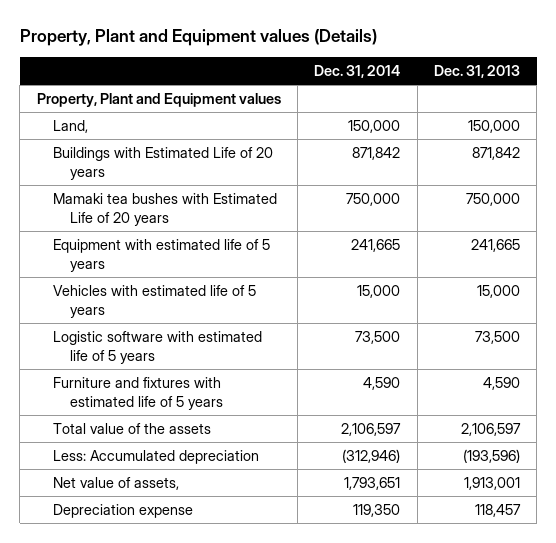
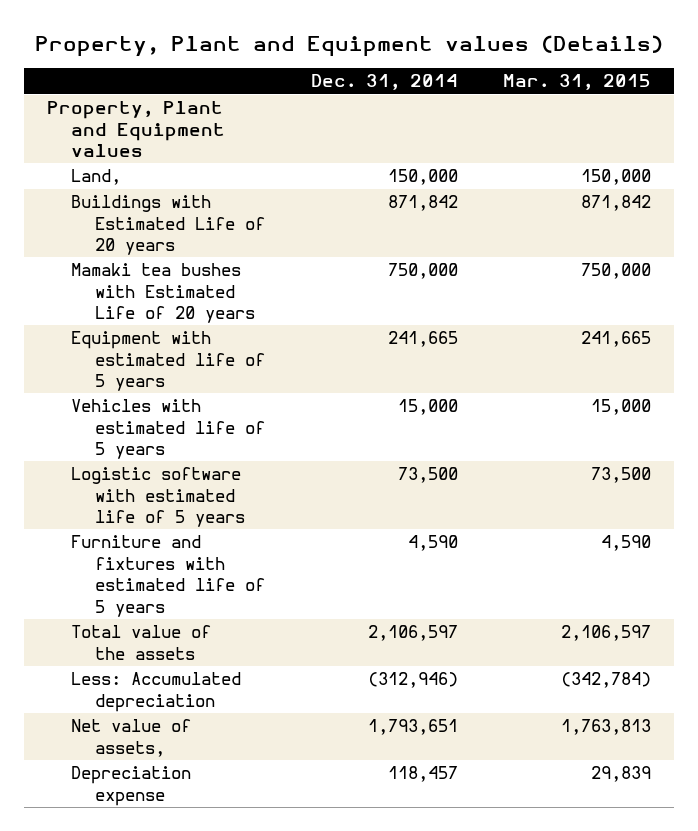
[433,64,520,78] Dec. 31, 2013 -> none
none -> [503,74,652,91] Mar. 31, 2015
[353,503,401,517] 119,350 -> [387,766,458,783] 118,457

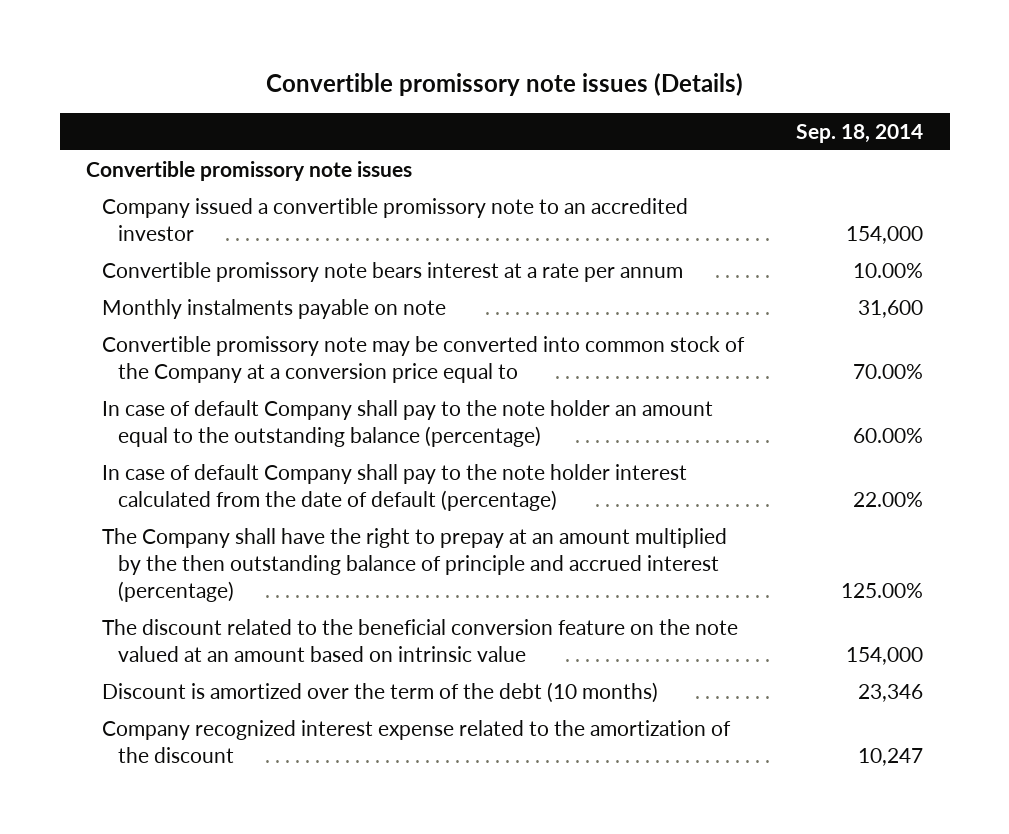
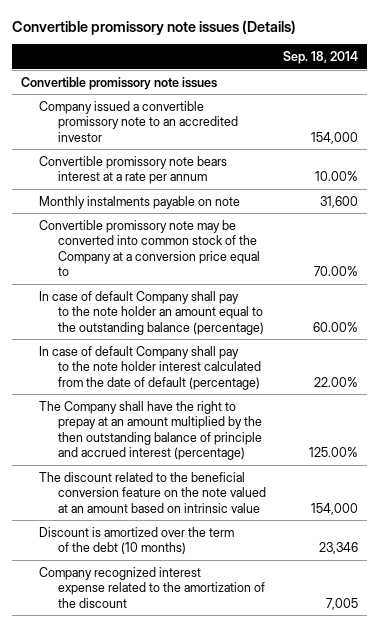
[858,747,924,766] 10,247 -> [326,597,359,610] 7,005

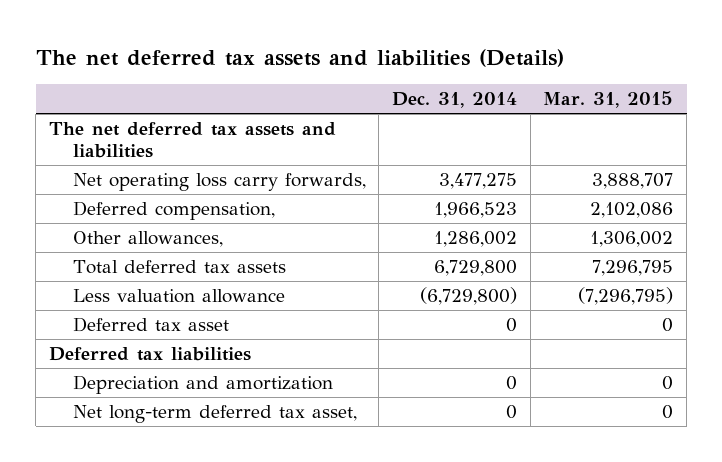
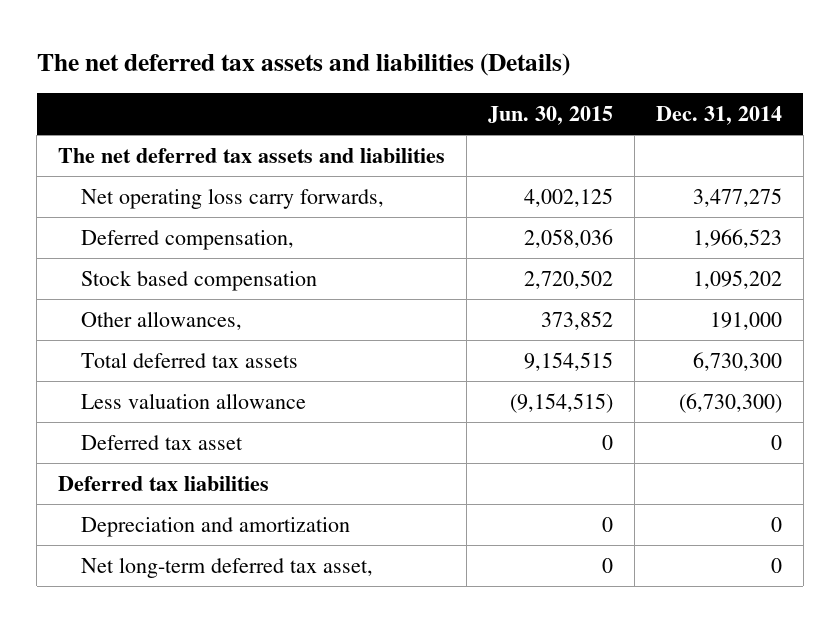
[543,91,674,109] Mar. 31, 2015 -> none
none -> [488,105,614,125] Jun. 30, 2015
none -> [80,269,317,291] Stock based compensation
[434,231,518,248] 1,286,002 -> [709,311,782,330] 191,000
[434,260,518,277] 6,729,800 -> [692,351,782,371] 6,730,300
[420,287,518,306] (6,729,800) -> [678,392,782,413] (6,730,300)

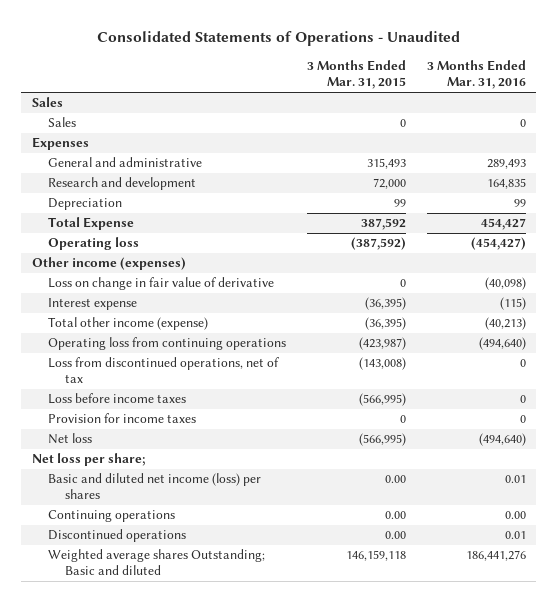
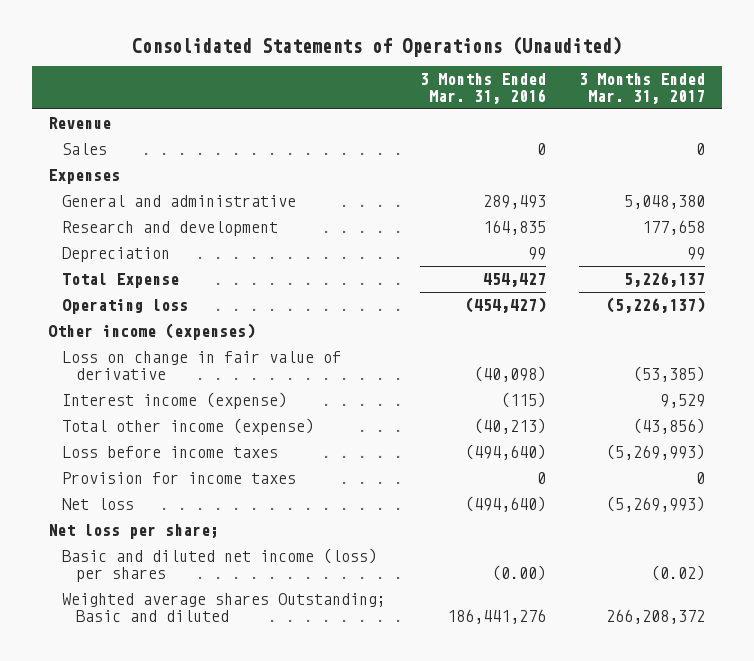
[96,31,460,47] Consolidated Statements of Operations - Unaudited -> [131,35,622,57] Consolidated Statements of Operations (Unaudited)
[307,60,407,90] 3 Months Ended Mar. 31, 2015 -> none
none -> [579,73,706,105] 3 Months Ended Mar. 31, 2017
[31,97,63,108] Sales -> none
none -> [48,117,112,130] Revenue
[48,298,138,311] Interest expense -> [62,392,288,410] Interest income (expense)
[48,337,287,351] Operating loss from continuing operations -> none
[48,357,280,384] Loss from discontinued operations, net of tax -> none
[519,395,526,404] 0 -> [464,444,546,461] (494,640)
[48,510,176,523] Continuing operations -> none
[48,529,187,543] Discontinued operations -> none
[504,475,526,484] 0.01 -> [491,565,546,582] (0.00)

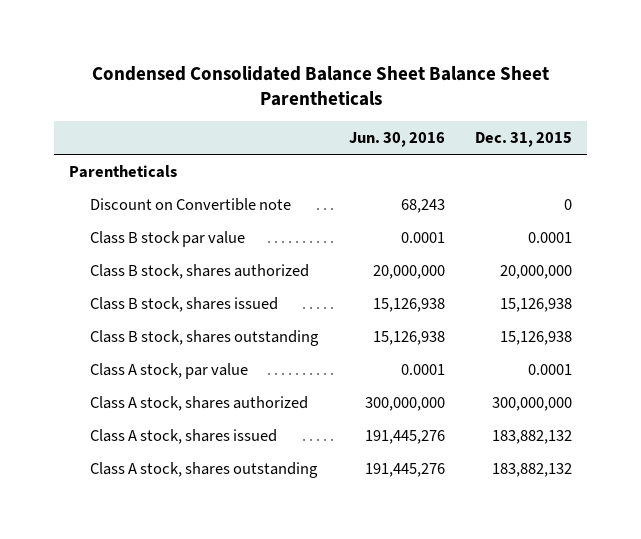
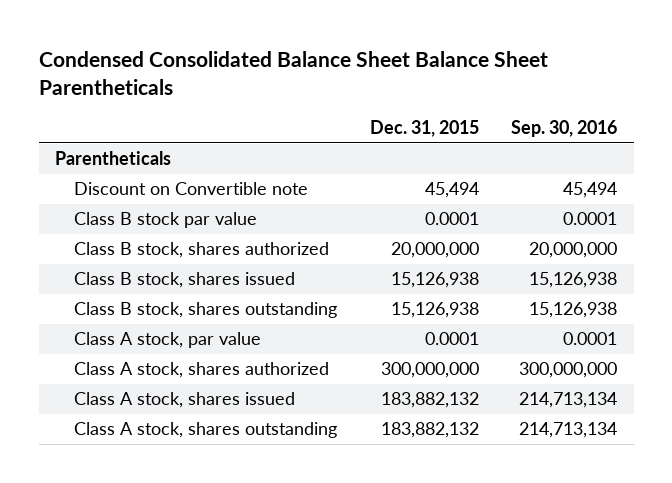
[348,132,445,148] Jun. 30, 2016 -> none
none -> [511,120,618,138] Sep. 30, 2016
[564,198,573,210] 0 -> [424,182,479,199] 45,494

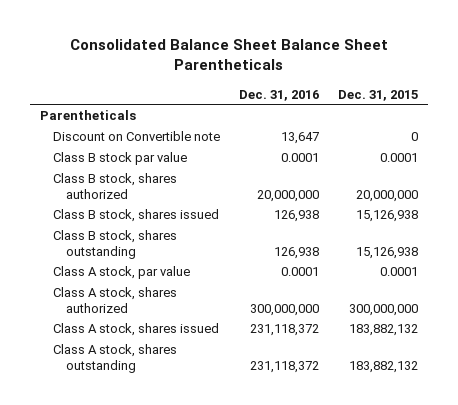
[38,50,548,95] Condensed Consolidated Balance Sheet Balance Sheet Parentheticals -> [69,39,388,71] Consolidated Balance Sheet Balance Sheet Parentheticals
[511,120,618,138] Sep. 30, 2016 -> none
none -> [239,89,320,101] Dec. 31, 2016
[424,182,479,199] 45,494 -> [411,132,419,142] 0

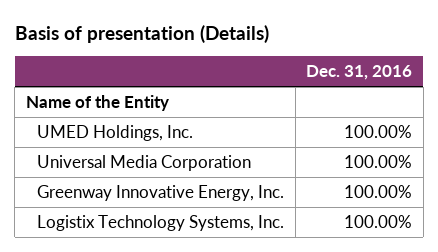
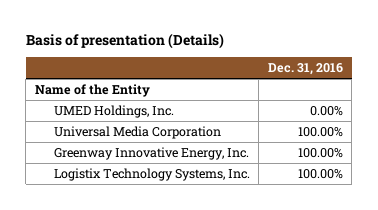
[344,124,413,138] 100.00% -> [309,105,343,116] 0.00%

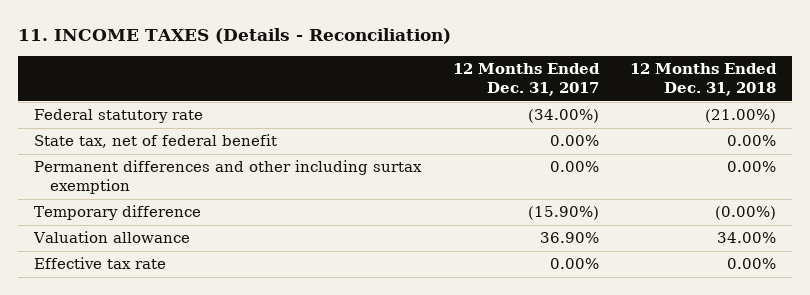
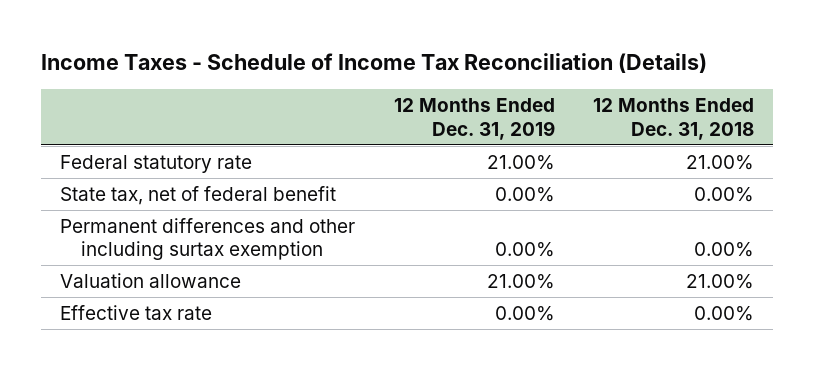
[18,28,452,45] 11. INCOME TAXES (Details - Reconciliation) -> [41,53,708,74] Income Taxes - Schedule of Income Tax Reconciliation (Details)
[452,63,600,96] 12 Months Ended Dec. 31, 2017 -> none
none -> [393,98,555,140] 12 Months Ended Dec. 31, 2019
[705,109,777,124] (21.00%) -> [686,154,755,170] 21.00%
[34,205,202,221] Temporary difference -> none
[717,232,777,244] 34.00% -> [686,273,755,289] 21.00%

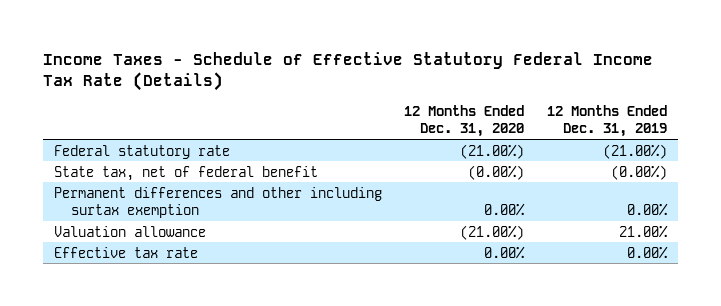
[41,53,708,74] Income Taxes - Schedule of Income Tax Reconciliation (Details) -> [43,51,654,92] Income Taxes - Schedule of Effective Statutory Federal Income Tax Rate (Details)
[593,98,755,140] 12 Months Ended Dec. 31, 2018 -> none
none -> [404,104,525,138] 12 Months Ended Dec. 31, 2020
[486,154,555,170] 21.00% -> [602,143,667,159] (21.00%)
[494,186,555,202] 0.00% -> [610,164,667,180] (0.00%)

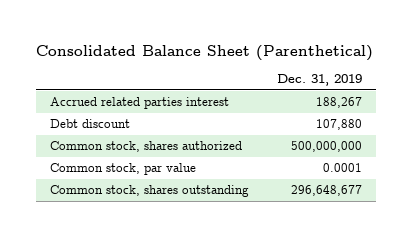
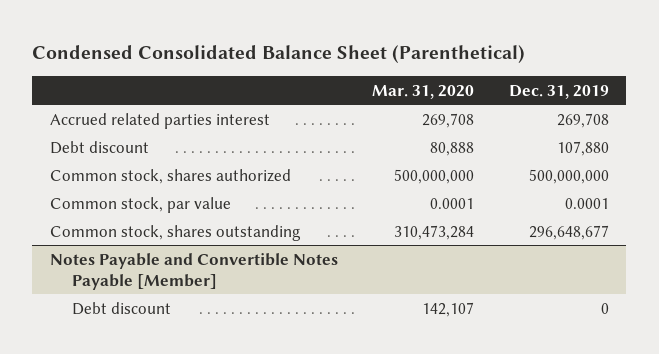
[35,44,373,61] Consolidated Balance Sheet (Parenthetical) -> [32,44,526,63] Condensed Consolidated Balance Sheet (Parenthetical)
none -> [372,84,475,99] Mar. 31, 2020
[315,97,362,109] 188,267 -> [556,112,609,128] 269,708
none -> [49,252,338,290] Notes Payable and Convertible Notes Payable [Member]
none -> [71,301,171,315] Debt discount

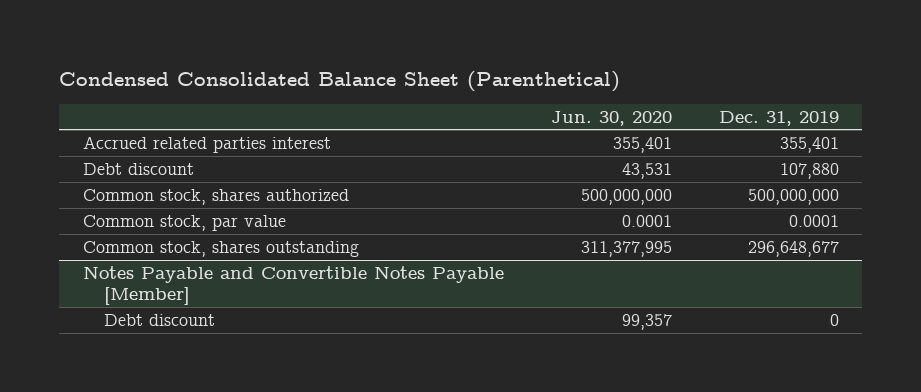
[372,84,475,99] Mar. 31, 2020 -> none
none -> [550,110,672,126] Jun. 30, 2020
[556,112,609,128] 269,708 -> [779,136,839,153] 355,401

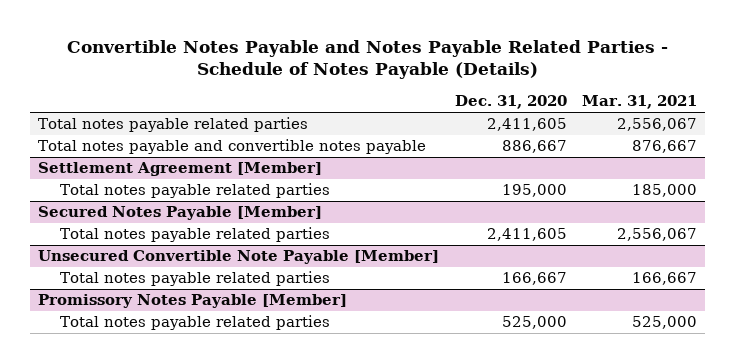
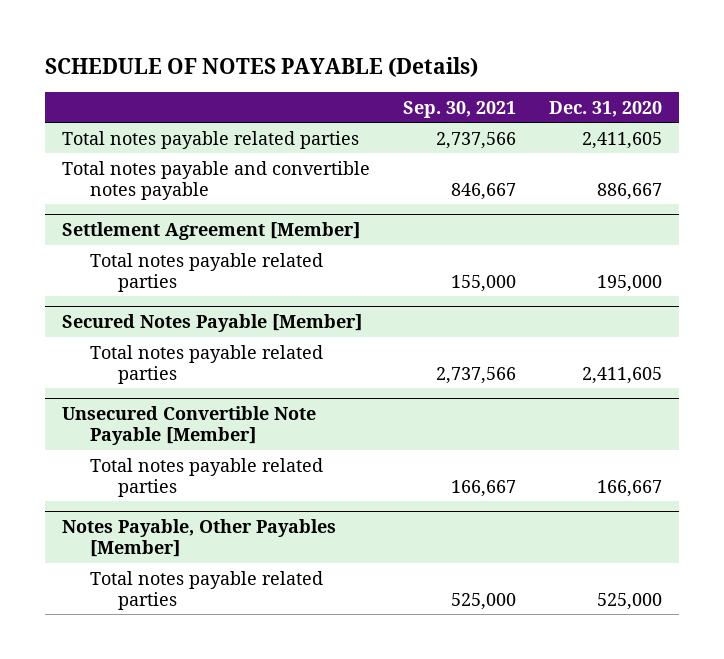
[66,39,668,80] Convertible Notes Payable and Notes Payable Related Parties - Schedule of Notes Payable (Details) -> [45,56,479,77] SCHEDULE OF NOTES PAYABLE (Details)
[582,95,698,110] Mar. 31, 2021 -> none
none -> [403,100,517,118] Sep. 30, 2021
[38,294,348,309] Promissory Notes Payable [Member] -> [62,519,337,558] Notes Payable, Other Payables [Member]

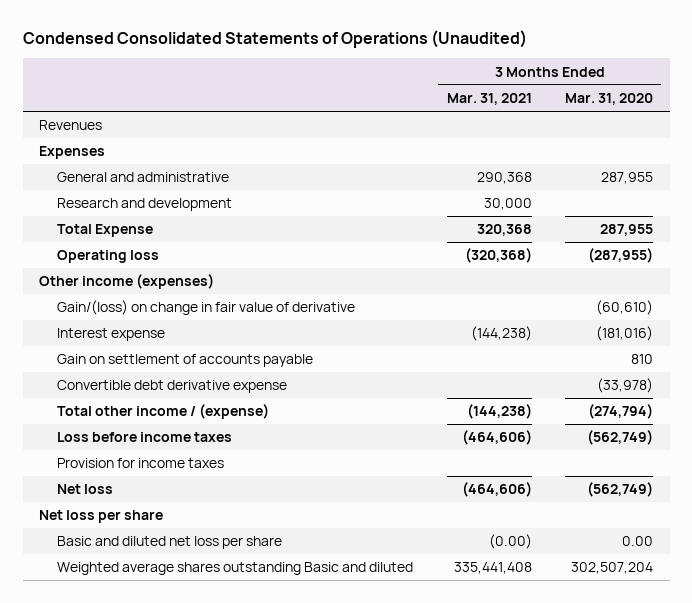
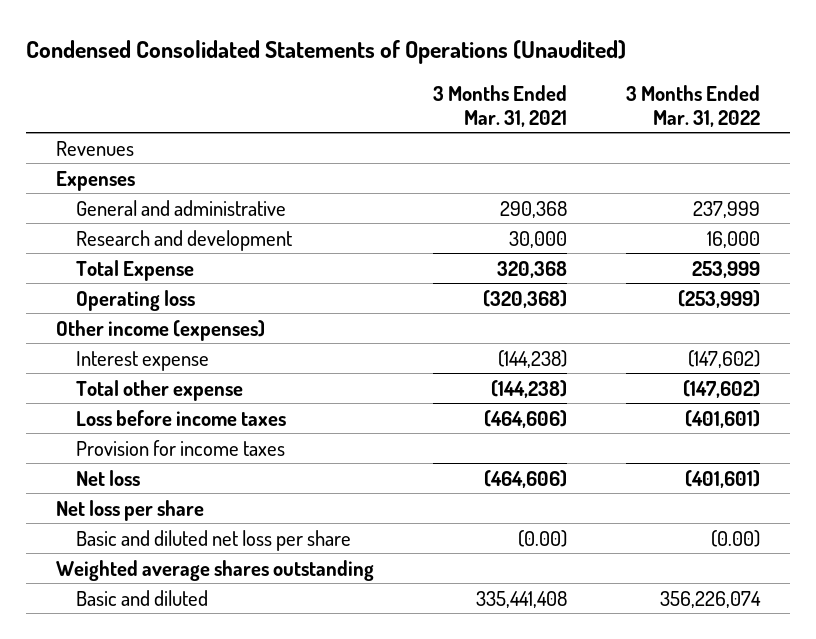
[564,93,653,106] Mar. 31, 2020 -> none
none -> [626,84,761,127] 3 Months Ended Mar. 31, 2022
[57,300,356,316] Gain/(loss) on change in fair value of derivative -> none
[57,354,314,368] Gain on settlement of accounts payable -> none
[57,380,288,394] Convertible debt derivative expense -> none
[57,404,270,420] Total other income / (expense) -> [76,379,244,401] Total other expense
none -> [55,559,374,581] Weighted average shares outstanding
[57,562,414,576] Weighted average shares outstanding Basic and diluted -> [76,589,209,606] Basic and diluted

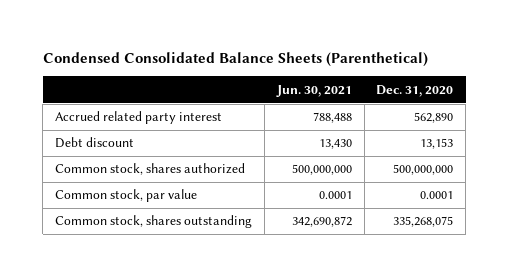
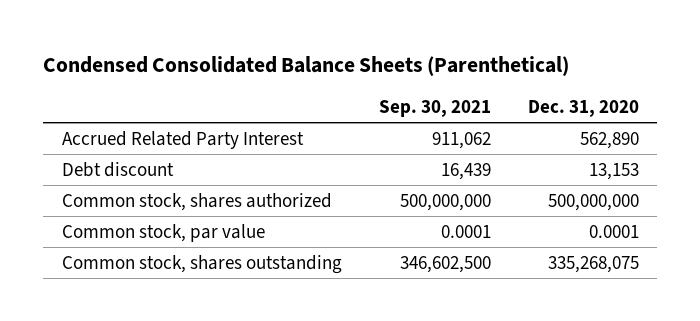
[275,84,352,97] Jun. 30, 2021 -> none
none -> [378,99,491,117] Sep. 30, 2021
[54,111,222,125] Accrued related party interest -> [61,130,304,149] Accrued Related Party Interest

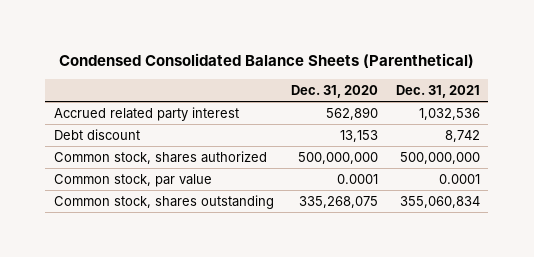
[378,99,491,117] Sep. 30, 2021 -> none
none -> [395,84,480,98] Dec. 31, 2021
[61,130,304,149] Accrued Related Party Interest -> [54,107,240,122] Accrued related party interest

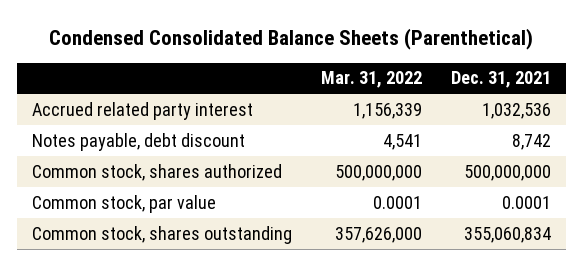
[291,84,379,98] Dec. 31, 2020 -> none
none -> [320,71,422,89] Mar. 31, 2022
[54,129,141,141] Debt discount -> [31,132,245,151] Notes payable, debt discount

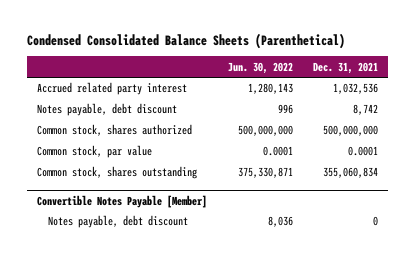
[320,71,422,89] Mar. 31, 2022 -> none
none -> [227,61,293,74] Jun. 30, 2022
none -> [37,194,208,208] Convertible Notes Payable [Member]
none -> [48,215,189,229] Notes payable, debt discount

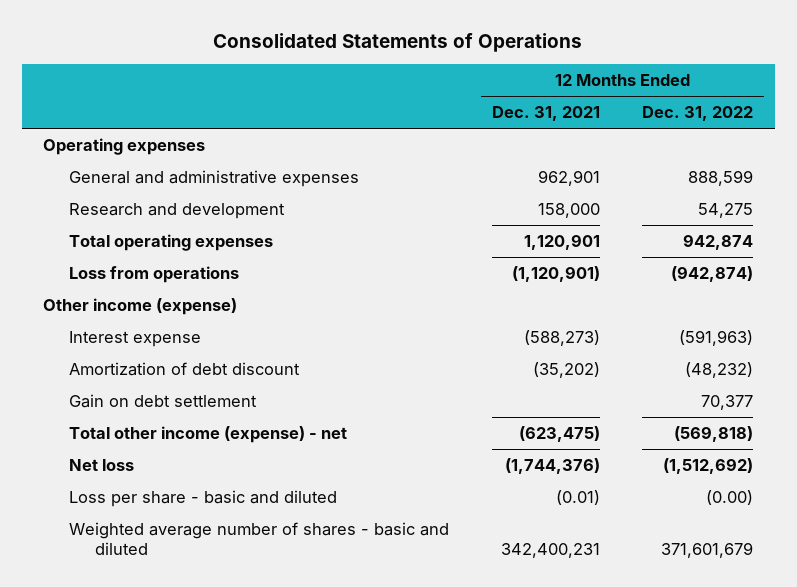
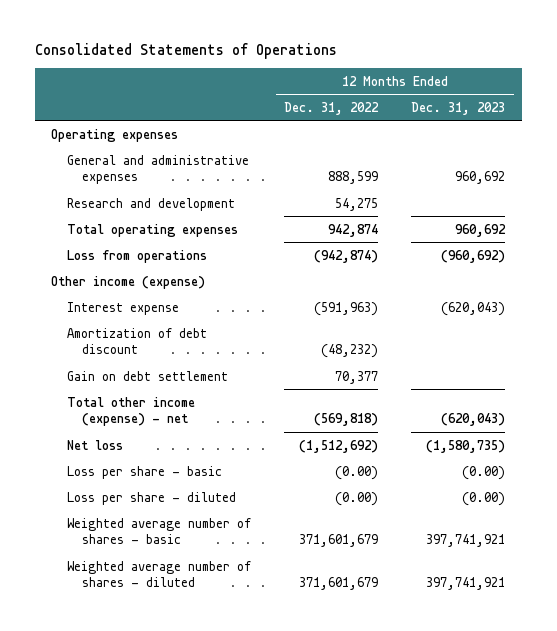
[491,106,600,122] Dec. 31, 2021 -> none
none -> [411,101,506,115] Dec. 31, 2023
[69,490,338,508] Loss per share - basic and diluted -> [66,465,222,479] Loss per share - basic
none -> [66,491,236,505] Loss per share - diluted
[69,522,450,555] Weighted average number of shares - basic and diluted -> [66,517,251,545] Weighted average number of shares - basic
none -> [66,560,251,588] Weighted average number of shares - diluted

